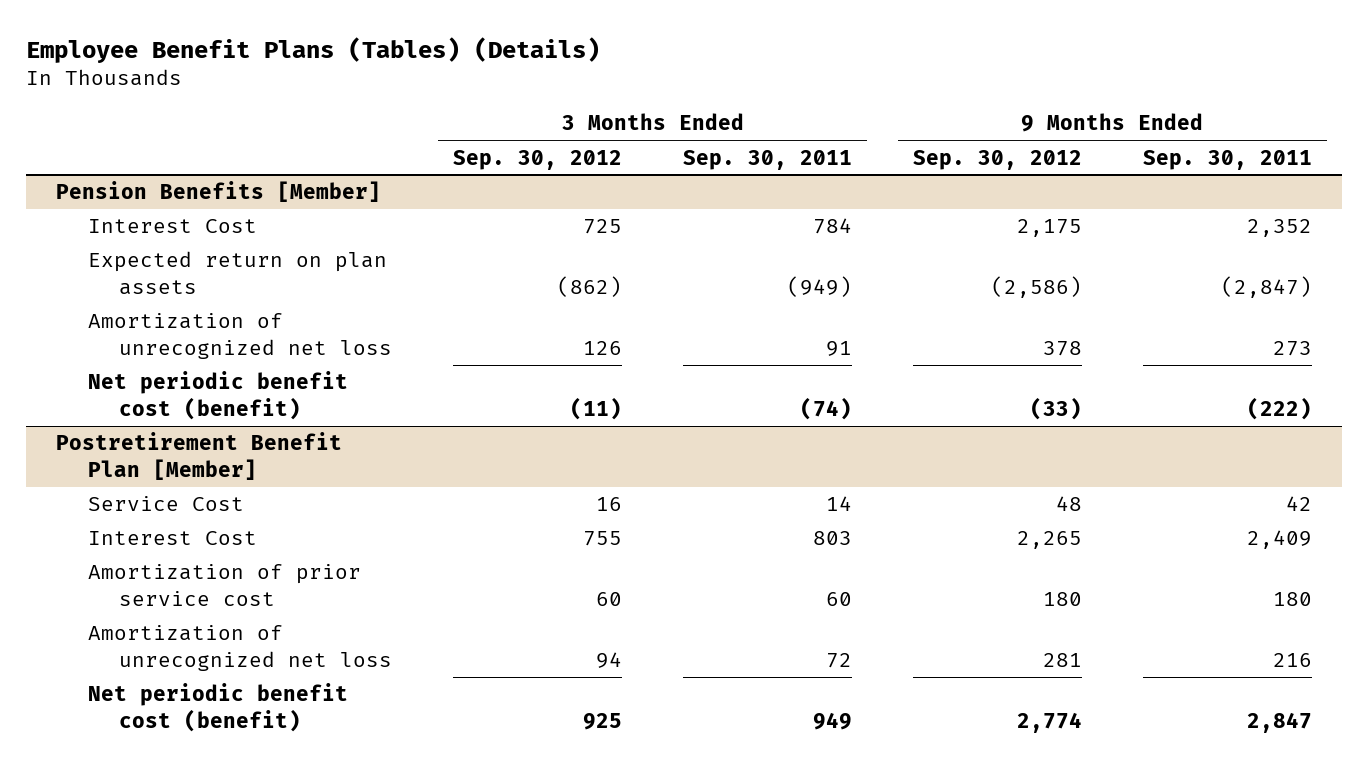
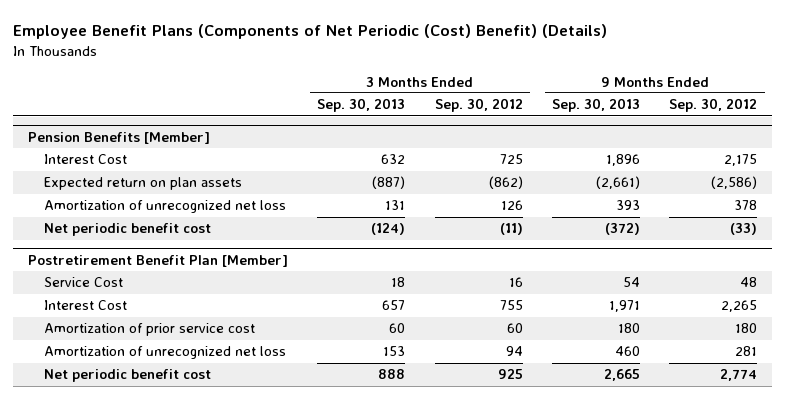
[25,36,600,63] Employee Benefit Plans (Tables) (Details) -> [13,23,608,39] Employee Benefit Plans (Components of Net Periodic (Cost) Benefit) (Details)
[683,149,853,170] Sep. 30, 2011 -> none
[1142,149,1312,170] Sep. 30, 2011 -> none
none -> [317,98,406,113] Sep. 30, 2013
none -> [551,98,640,113] Sep. 30, 2013
[87,371,348,420] Net periodic benefit cost (benefit) -> [43,223,211,237] Net periodic benefit cost
[87,683,348,732] Net periodic benefit cost (benefit) -> [43,369,211,383] Net periodic benefit cost

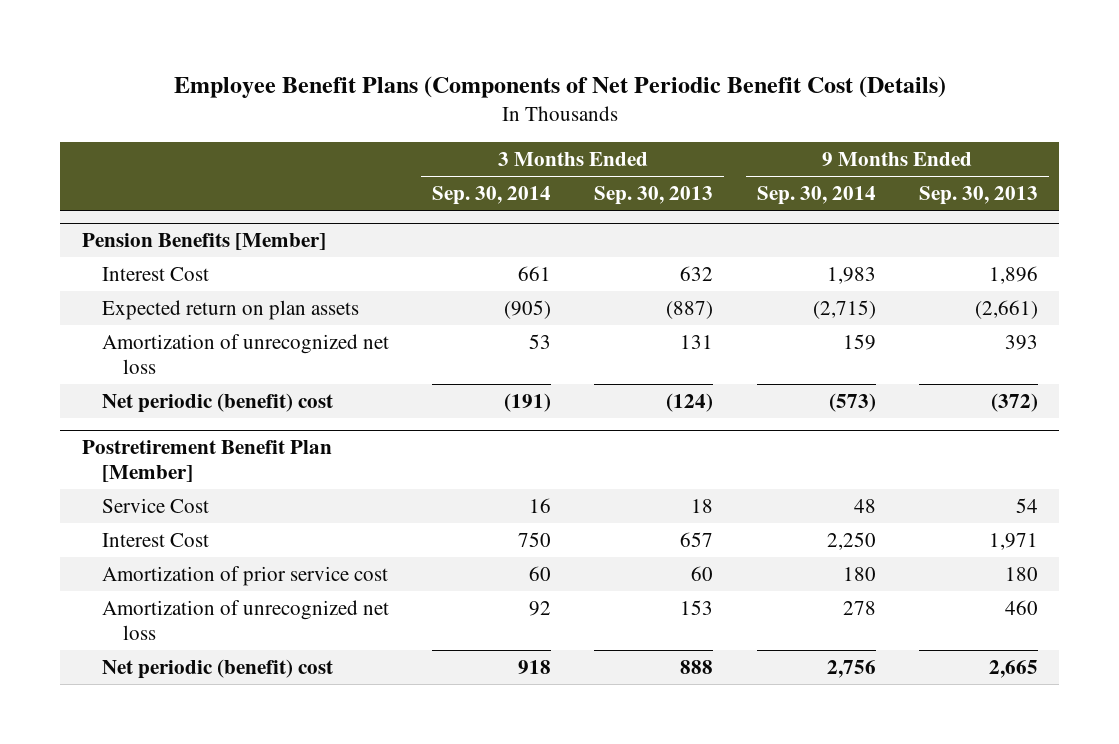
[13,23,608,39] Employee Benefit Plans (Components of Net Periodic (Cost) Benefit) (Details) -> [173,75,946,98] Employee Benefit Plans (Components of Net Periodic Benefit Cost (Details)
[434,98,523,113] Sep. 30, 2012 -> none
[669,98,758,113] Sep. 30, 2012 -> none
none -> [432,186,552,206] Sep. 30, 2014
none -> [756,186,876,206] Sep. 30, 2014
[43,223,211,237] Net periodic benefit cost -> [102,393,334,414] Net periodic (benefit) cost
[43,369,211,383] Net periodic benefit cost -> [102,659,334,680] Net periodic (benefit) cost

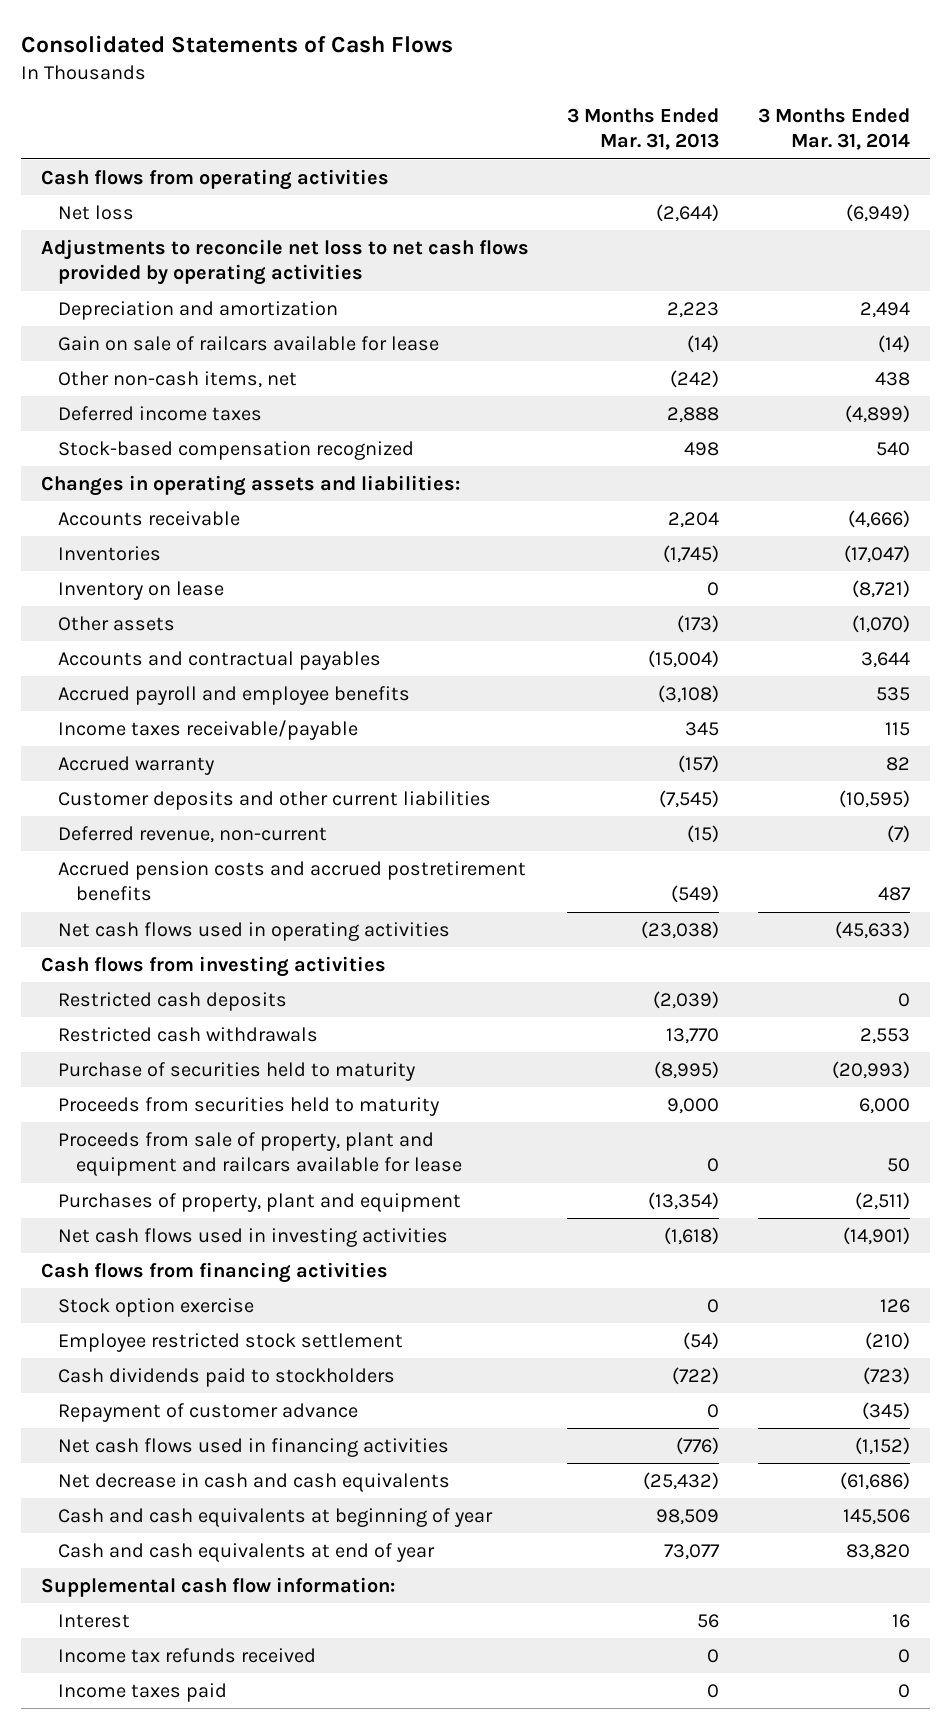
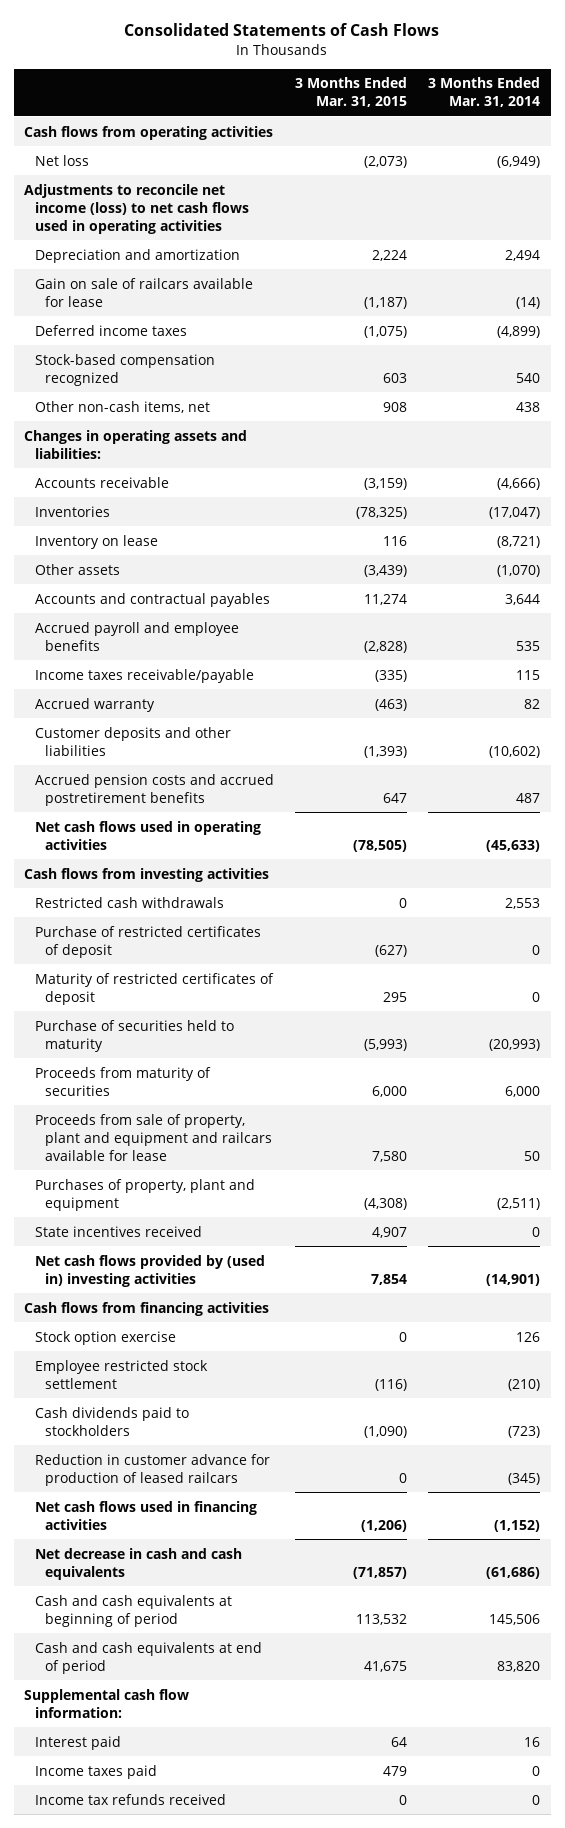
[567,108,720,151] 3 Months Ended Mar. 31, 2013 -> none
none -> [295,77,408,108] 3 Months Ended Mar. 31, 2015
[40,238,529,286] Adjustments to reconcile net loss to net cash flows provided by operating activities -> [24,183,249,234] Adjustments to reconcile net income (loss) to net cash flows used in operating activities
[58,370,298,388] Other non-cash items, net -> [34,400,210,413] Other non-cash items, net
[58,825,328,843] Deferred revenue, non-current -> none
[58,790,492,810] Customer deposits and other current liabilities -> [34,726,231,756] Customer deposits and other liabilities
[839,789,911,808] (10,595) -> [489,745,541,758] (10,602)
[58,991,288,1011] Restricted cash deposits -> none
none -> [34,925,261,958] Purchase of restricted certificates of deposit
none -> [34,972,274,1005] Maturity of restricted certificates of deposit
[58,1096,440,1116] Proceeds from securities held to maturity -> [34,1066,211,1096] Proceeds from maturity of securities
none -> [34,1225,202,1237] State incentives received
[58,1227,449,1247] Net cash flows used in investing activities -> [34,1254,265,1287] Net cash flows provided by (used in) investing activities
[58,1402,359,1422] Repayment of customer advance -> [34,1453,270,1486] Reduction in customer advance for production of leased railcars
[58,1507,494,1527] Cash and cash equivalents at beginning of year -> [34,1594,232,1627] Cash and cash equivalents at beginning of period
[58,1542,436,1562] Cash and cash equivalents at end of year -> [34,1641,262,1674] Cash and cash equivalents at end of period
[58,1613,131,1628] Interest -> [34,1735,121,1750] Interest paid
[58,1647,317,1663] Income tax refunds received -> [34,1793,226,1805] Income tax refunds received

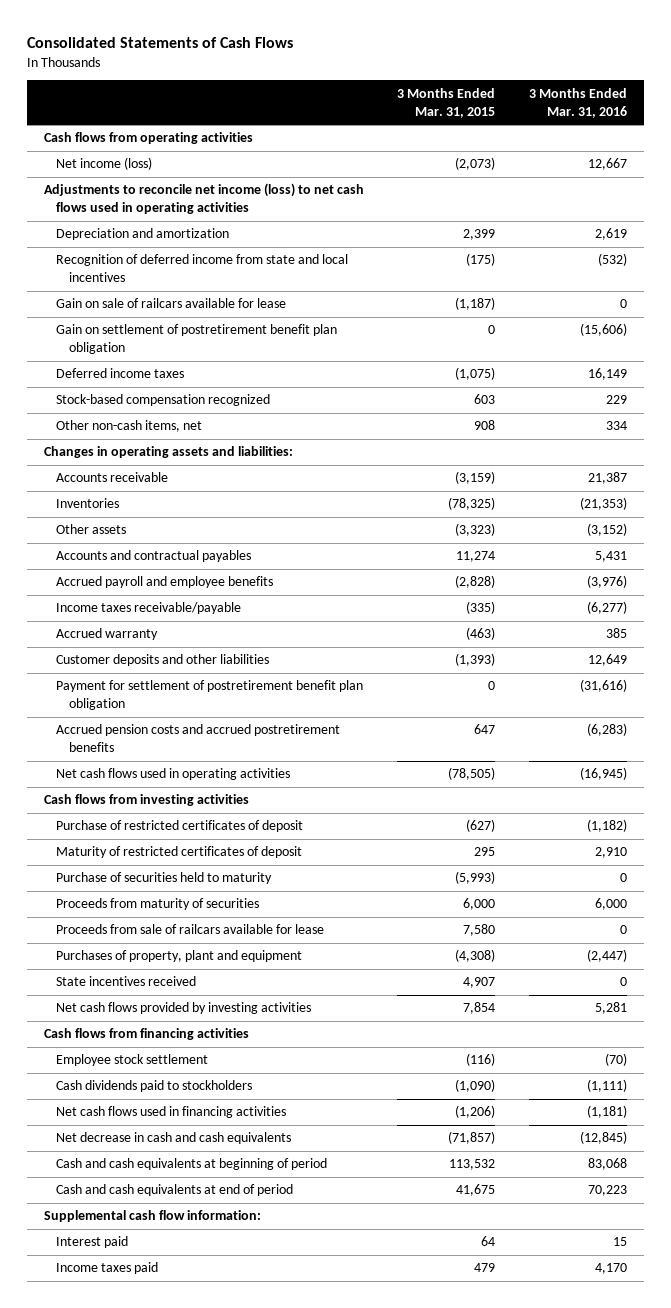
[428,77,541,108] 3 Months Ended Mar. 31, 2014 -> none
none -> [529,87,628,118] 3 Months Ended Mar. 31, 2016
[34,154,89,166] Net loss -> [56,157,153,171] Net income (loss)
[372,249,408,261] 2,224 -> [463,229,496,241] 2,399
none -> [56,254,349,283] Recognition of deferred income from state and local incentives
none -> [56,324,338,355] Gain on settlement of postretirement benefit plan obligation
[34,534,158,549] Inventory on lease -> none
[364,564,408,577] (3,439) -> [455,523,496,537] (3,323)
none -> [56,680,364,711] Payment for settlement of postretirement benefit plan obligation
[34,896,224,908] Restricted cash withdrawals -> none
[34,1113,273,1161] Proceeds from sale of property, plant and equipment and railcars available for lease -> [56,924,325,935] Proceeds from sale of railcars available for lease
[34,1254,265,1287] Net cash flows provided by (used in) investing activities -> [56,1002,312,1015] Net cash flows provided by investing activities
[34,1330,176,1345] Stock option exercise -> none
[34,1359,208,1389] Employee restricted stock settlement -> [56,1054,209,1067] Employee stock settlement
[34,1453,270,1486] Reduction in customer advance for production of leased railcars -> none
[34,1793,226,1805] Income tax refunds received -> none

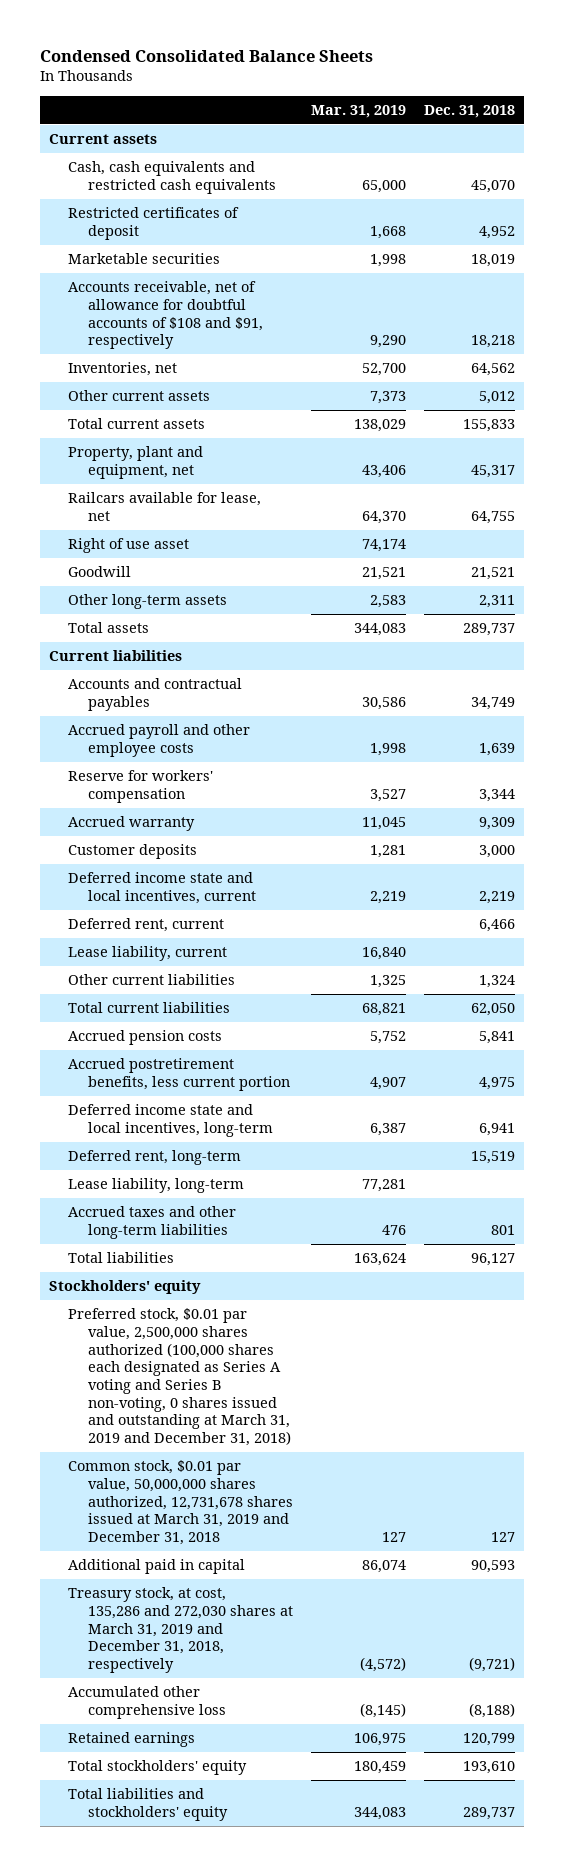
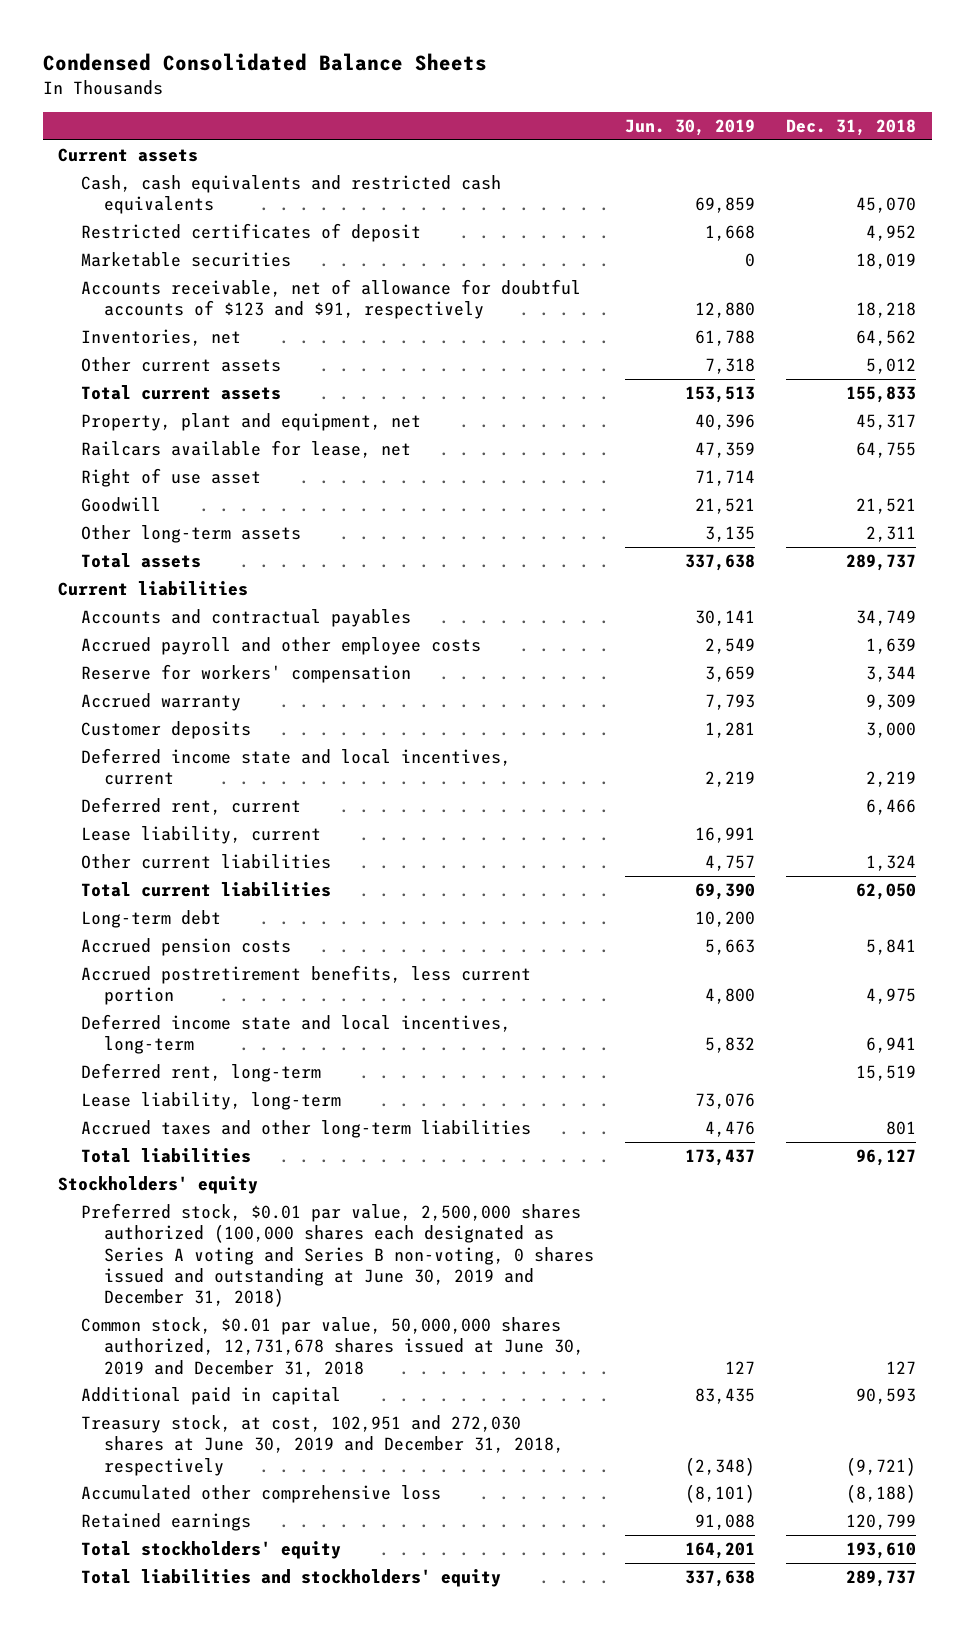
[310,104,406,118] Mar. 31, 2019 -> none
none -> [624,118,755,136] Jun. 30, 2019
[68,281,263,350] Accounts receivable, net of allowance for doubtful accounts of $108 and $91, respectively -> [80,279,581,320] Accounts receivable, net of allowance for doubtful accounts of $123 and $91, respectively
none -> [80,910,221,929] Long-term debt
[68,1308,291,1447] Preferred stock, $0.01 par value, 2,500,000 shares authorized (100,000 shares each designated as Series A voting and Series B non-voting, 0 shares issued and outstanding at March 31, 2019 and December 31, 2018) -> [80,1203,594,1307] Preferred stock, $0.01 par value, 2,500,000 shares authorized (100,000 shares each designated as Series A voting and Series B non-voting, 0 shares issued and outstanding at June 30, 2019 and December 31, 2018)
[68,1460,293,1546] Common stock, $0.01 par value, 50,000,000 shares authorized, 12,731,678 shares issued at March 31, 2019 and December 31, 2018 -> [80,1317,584,1377] Common stock, $0.01 par value, 50,000,000 shares authorized, 12,731,678 shares issued at June 30, 2019 and December 31, 2018
[68,1587,293,1674] Treasury stock, at cost, 135,286 and 272,030 shares at March 31, 2019 and December 31, 2018, respectively -> [80,1415,564,1476] Treasury stock, at cost, 102,951 and 272,030 shares at June 30, 2019 and December 31, 2018, respectively

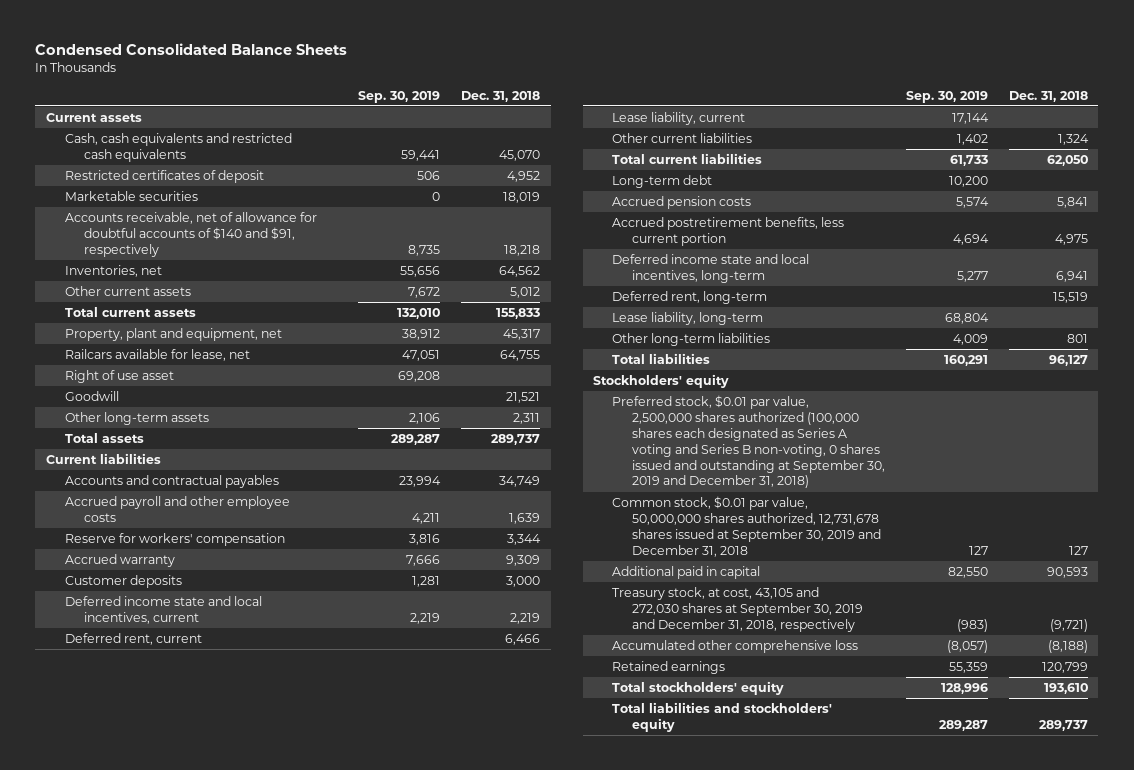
[624,118,755,136] Jun. 30, 2019 -> none
none -> [358,90,441,103] Sep. 30, 2019
[80,279,581,320] Accounts receivable, net of allowance for doubtful accounts of $123 and $91, respectively -> [65,211,318,257] Accounts receivable, net of allowance for doubtful accounts of $140 and $91, respectively
[80,1120,531,1139] Accrued taxes and other long-term liabilities -> [612,332,771,346] Other long-term liabilities
[80,1203,594,1307] Preferred stock, $0.01 par value, 2,500,000 shares authorized (100,000 shares each designated as Series A voting and Series B non-voting, 0 shares issued and outstanding at June 30, 2019 and December 31, 2018) -> [612,394,885,489] Preferred stock, $0.01 par value, 2,500,000 shares authorized (100,000 shares each designated as Series A voting and Series B non-voting, 0 shares issued and outstanding at September 30, 2019 and December 31, 2018)
[80,1317,584,1377] Common stock, $0.01 par value, 50,000,000 shares authorized, 12,731,678 shares issued at June 30, 2019 and December 31, 2018 -> [612,495,881,557] Common stock, $0.01 par value, 50,000,000 shares authorized, 12,731,678 shares issued at September 30, 2019 and December 31, 2018
[80,1415,564,1476] Treasury stock, at cost, 102,951 and 272,030 shares at June 30, 2019 and December 31, 2018, respectively -> [612,586,863,632] Treasury stock, at cost, 43,105 and 272,030 shares at September 30, 2019 and December 31, 2018, respectively

